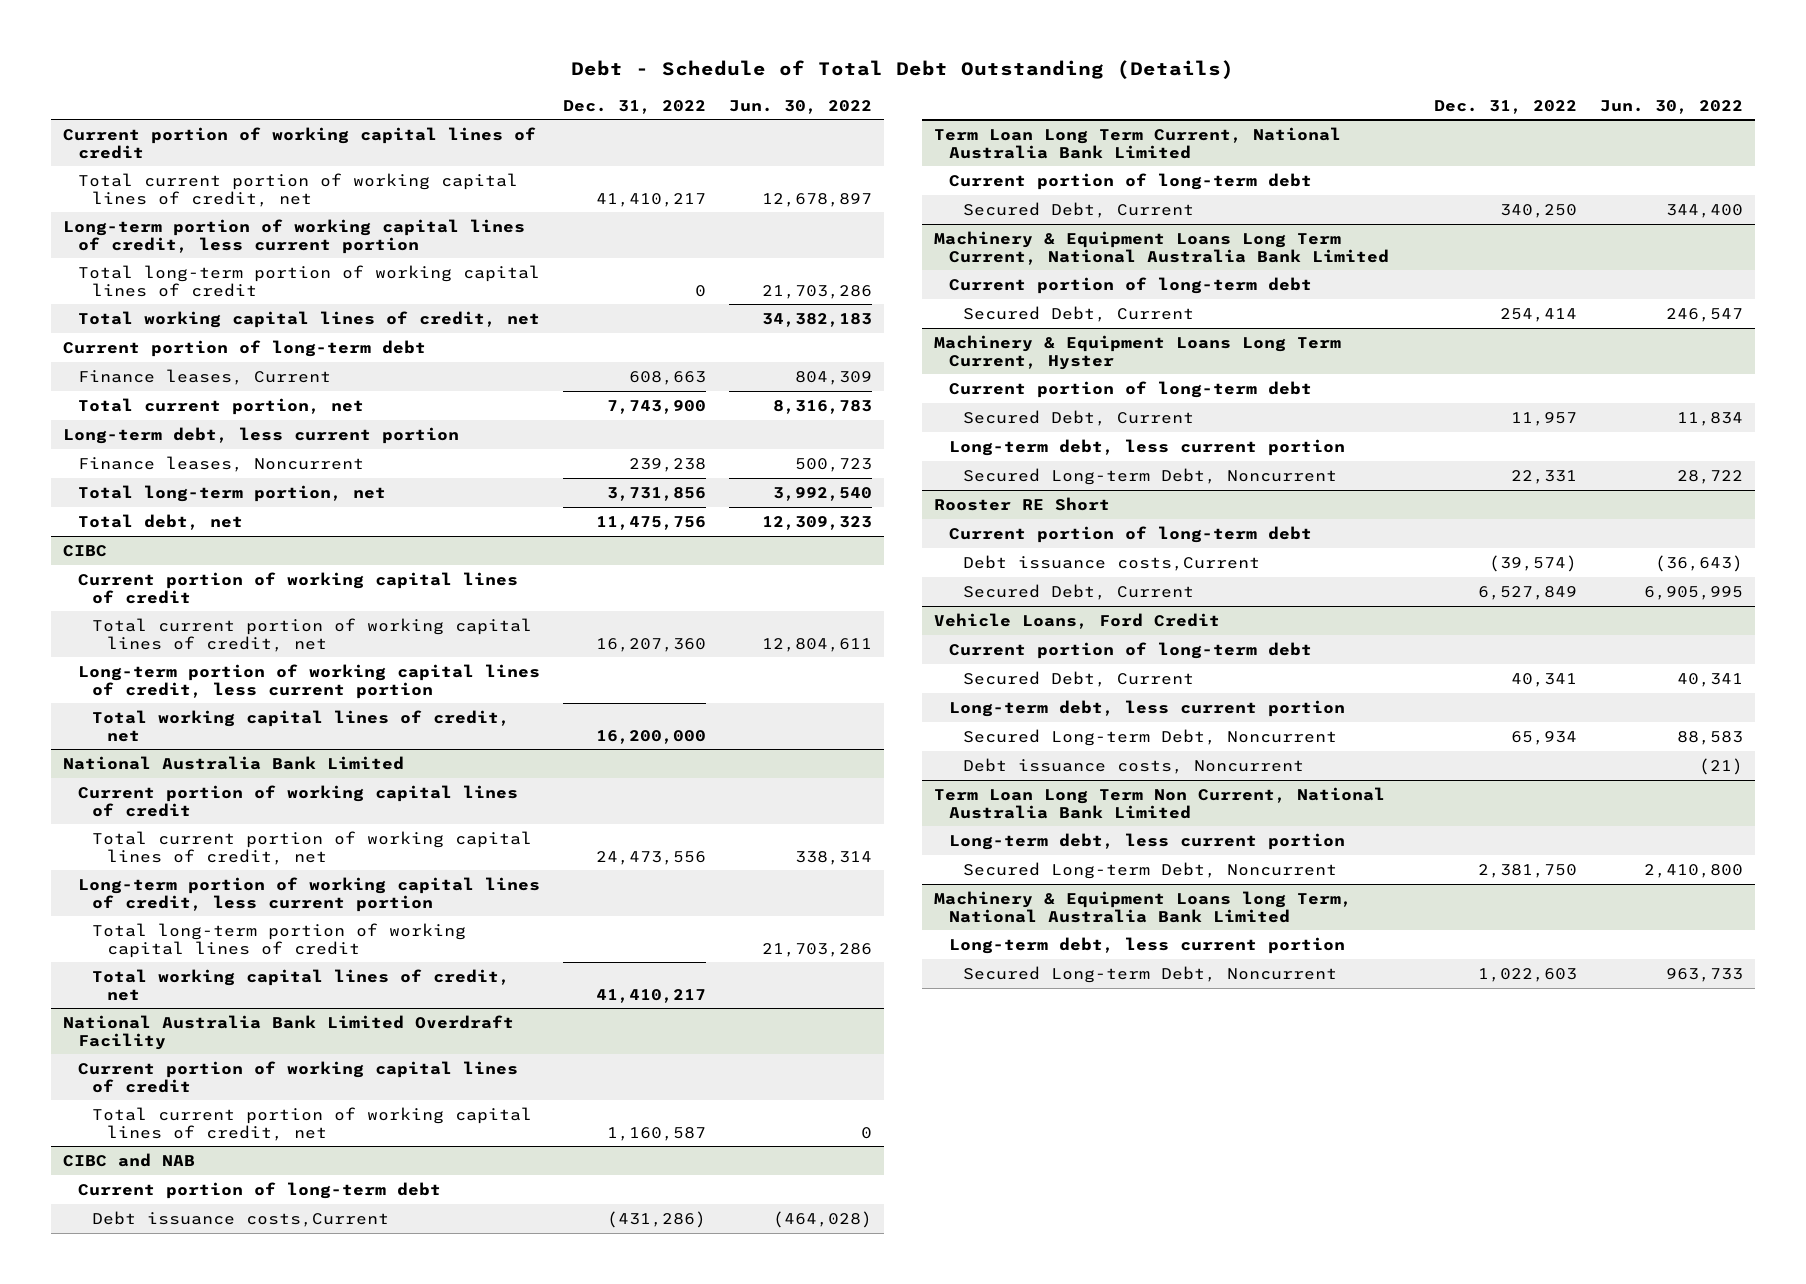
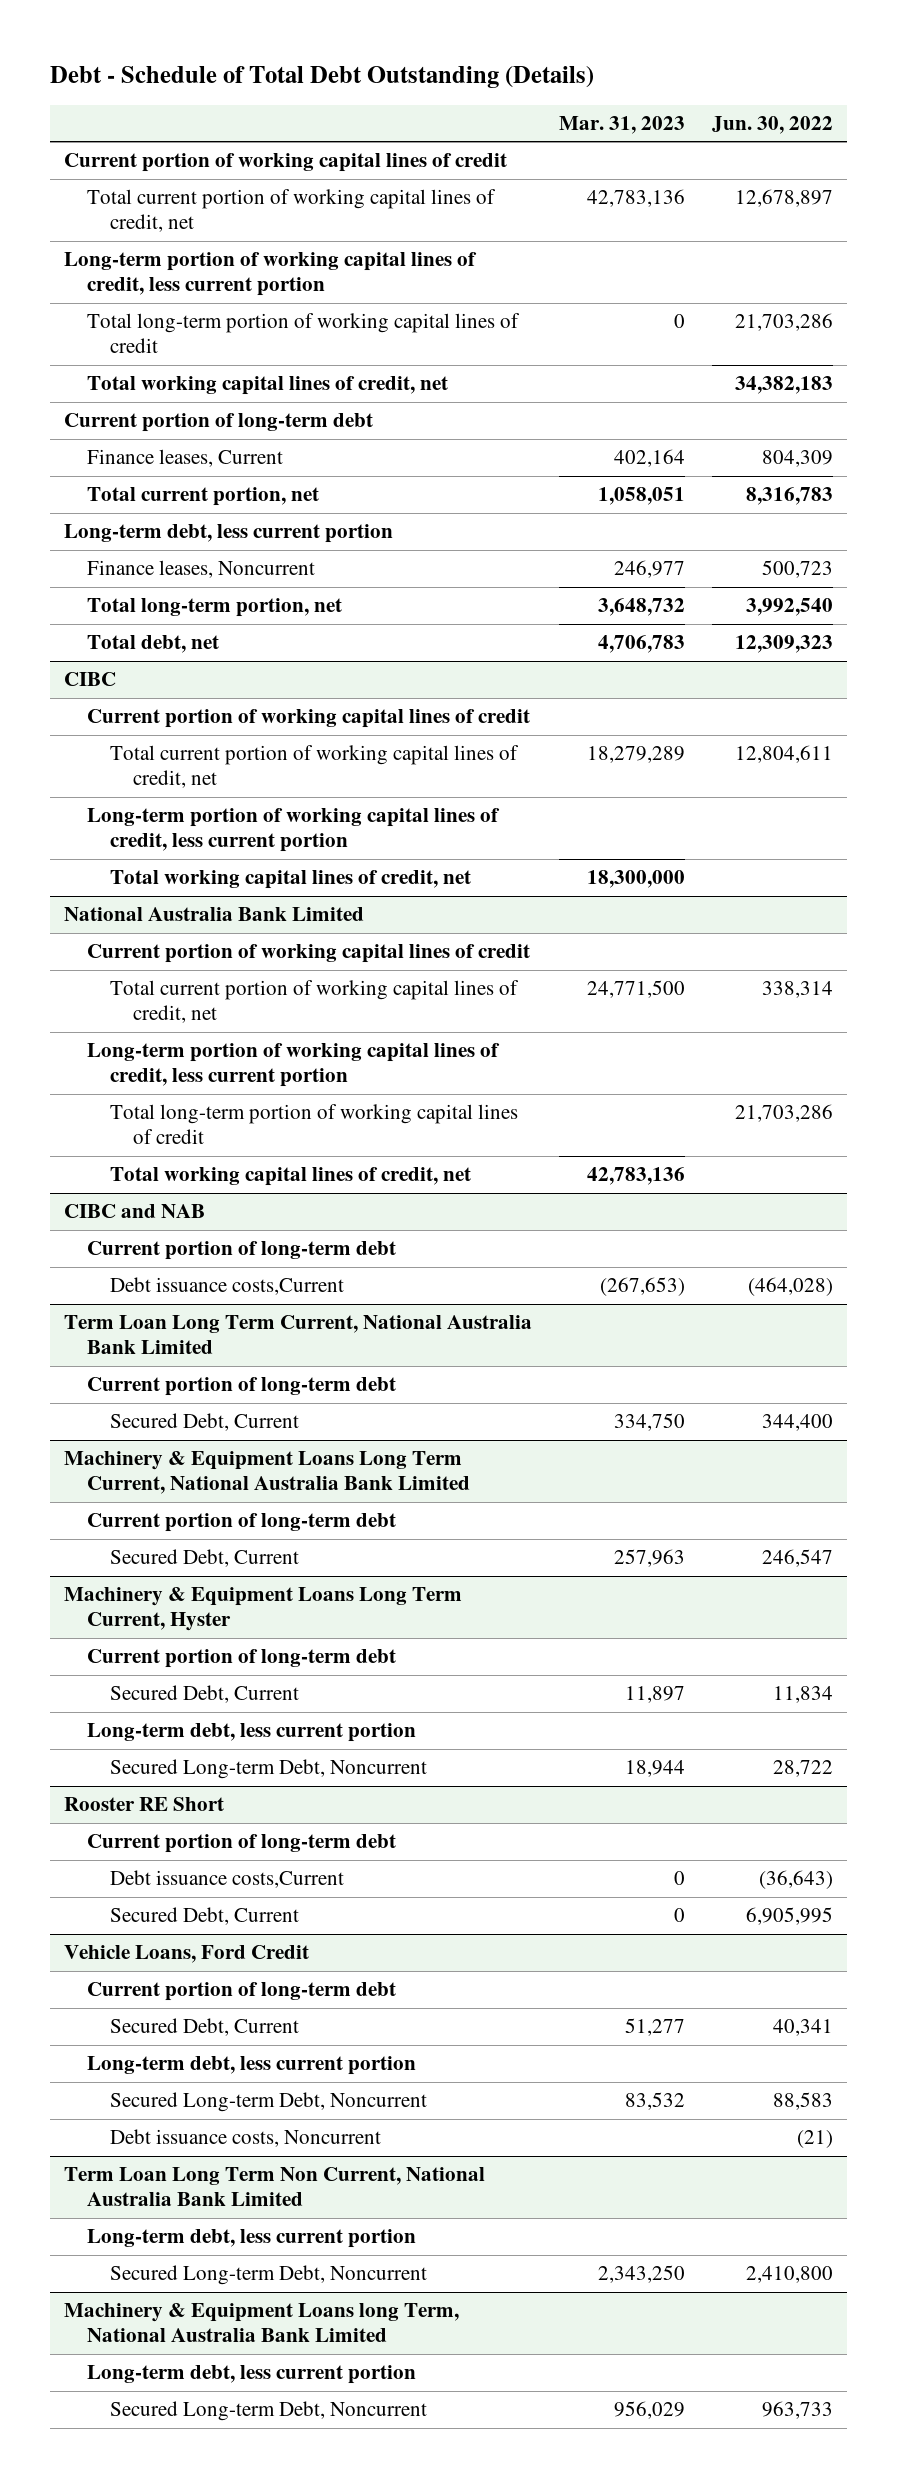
[562,99,706,114] Dec. 31, 2022 -> none
none -> [559,116,686,135] Mar. 31, 2023
[62,1014,514,1050] National Australia Bank Limited Overdraft Facility -> none
[77,1060,518,1093] Current portion of working capital lines of credit -> none
[92,1106,533,1141] Total current portion of working capital lines of credit, net -> none

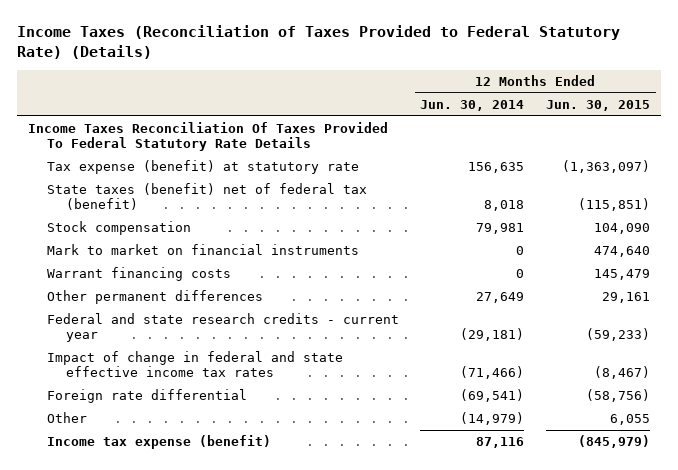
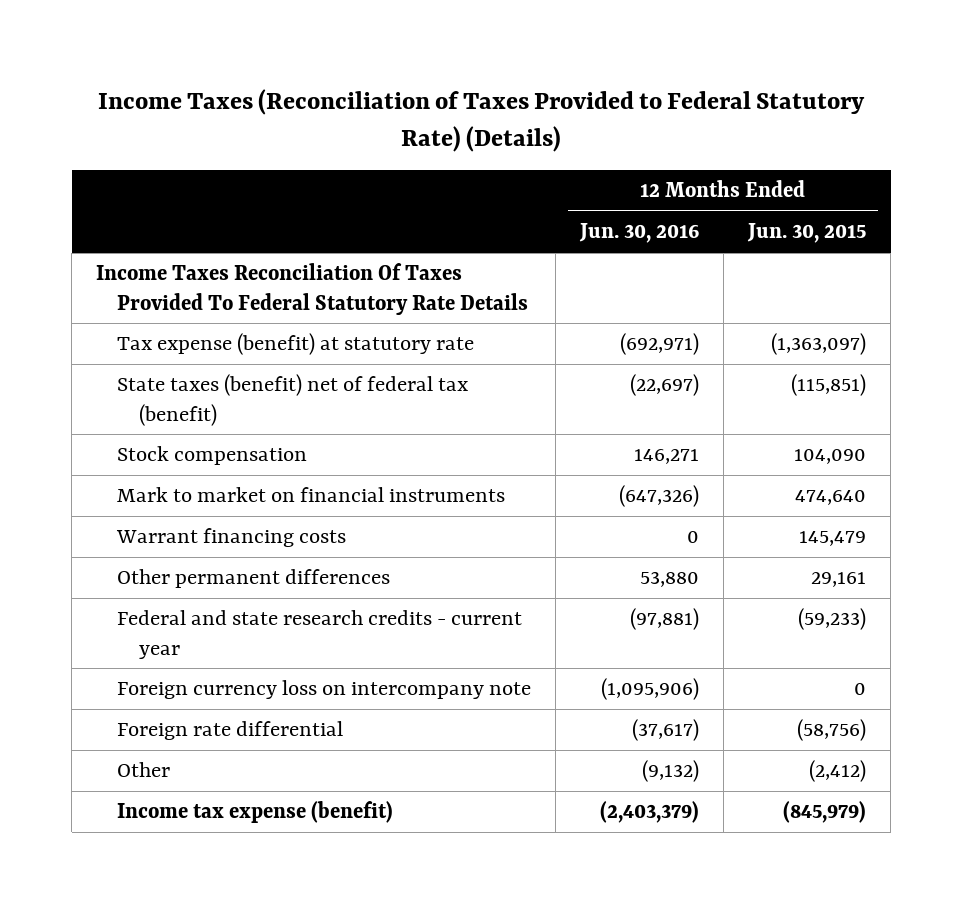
[420,99,525,111] Jun. 30, 2014 -> none
none -> [579,223,700,244] Jun. 30, 2016
[46,351,343,378] Impact of change in federal and state effective income tax rates -> none
none -> [117,680,532,700] Foreign currency loss on intercompany note
[610,414,651,426] 6,055 -> [809,760,867,783] (2,412)

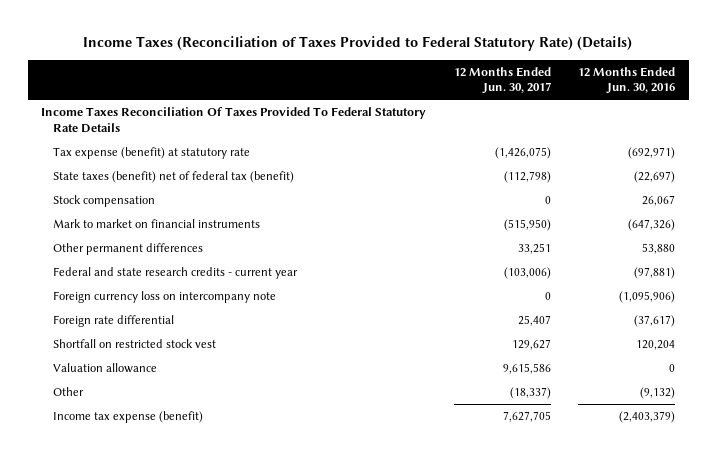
[747,223,867,244] Jun. 30, 2015 -> none
none -> [453,67,551,95] 12 Months Ended Jun. 30, 2017
[634,449,700,465] 146,271 -> [642,195,676,207] 26,067
[116,528,347,548] Warrant financing costs -> none
none -> [53,339,217,349] Shortfall on restricted stock vest
none -> [53,363,158,374] Valuation allowance

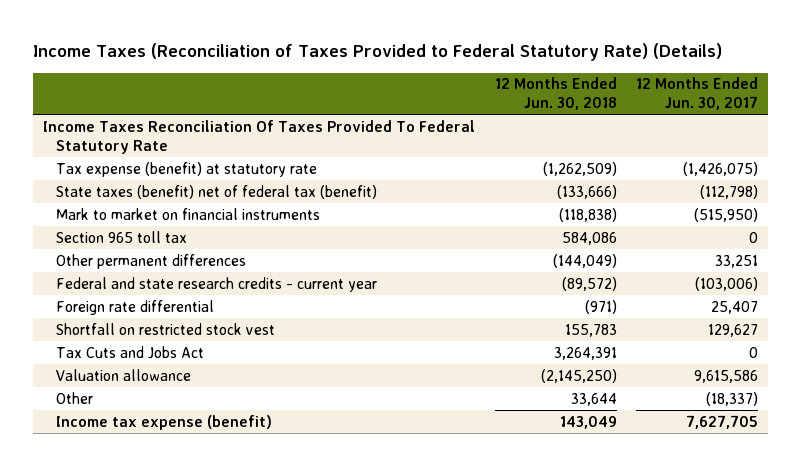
[578,67,676,95] 12 Months Ended Jun. 30, 2016 -> none
none -> [494,77,617,111] 12 Months Ended Jun. 30, 2018
[41,107,427,133] Income Taxes Reconciliation Of Taxes Provided To Federal Statutory Rate Details -> [42,119,475,154] Income Taxes Reconciliation Of Taxes Provided To Federal Statutory Rate
[53,195,156,208] Stock compensation -> none
none -> [55,230,187,243] Section 965 toll tax
[53,291,277,304] Foreign currency loss on intercompany note -> none
none -> [55,345,204,359] Tax Cuts and Jobs Act

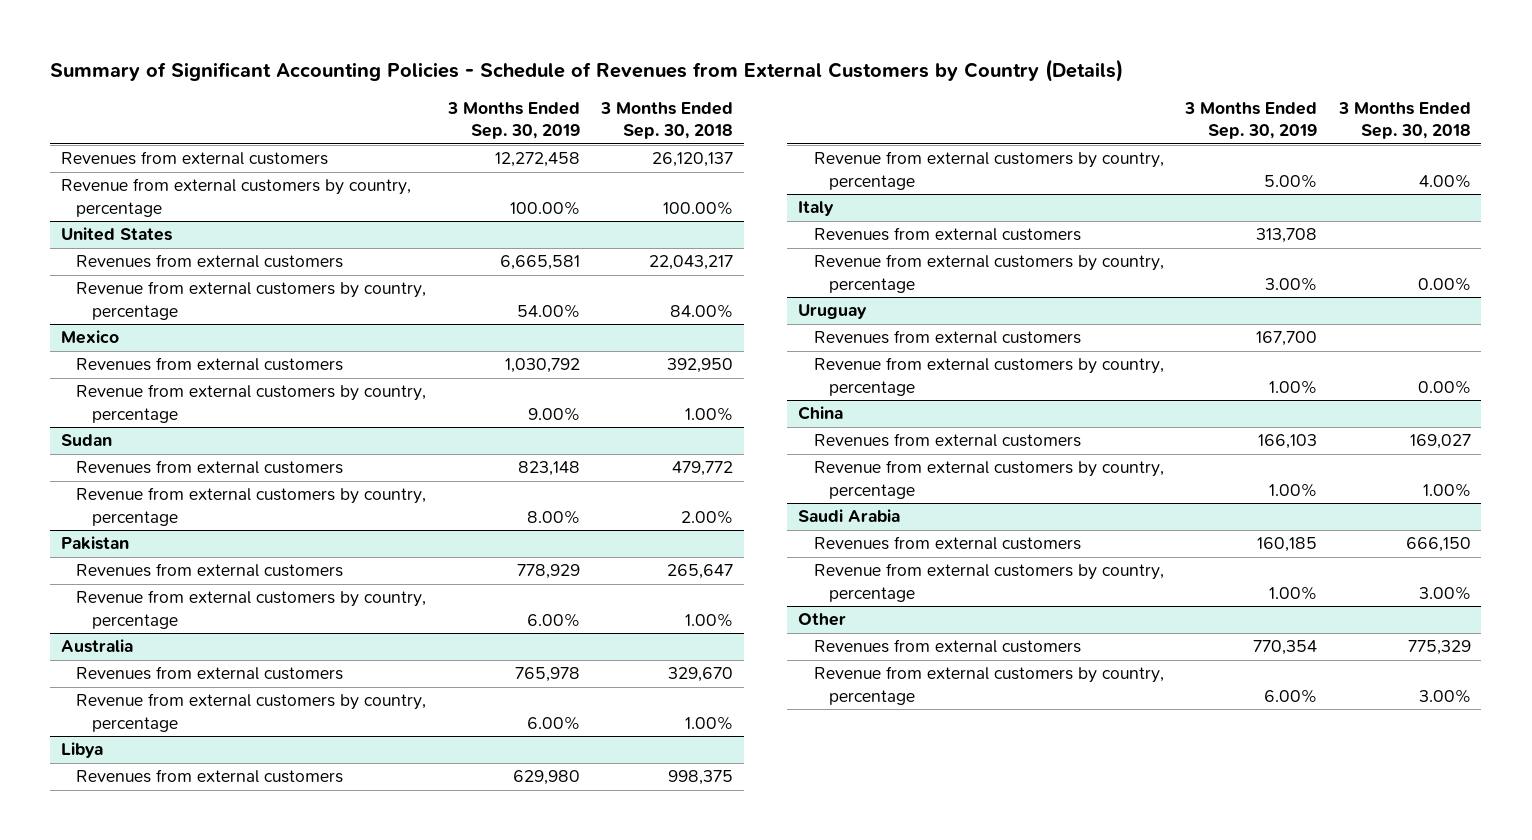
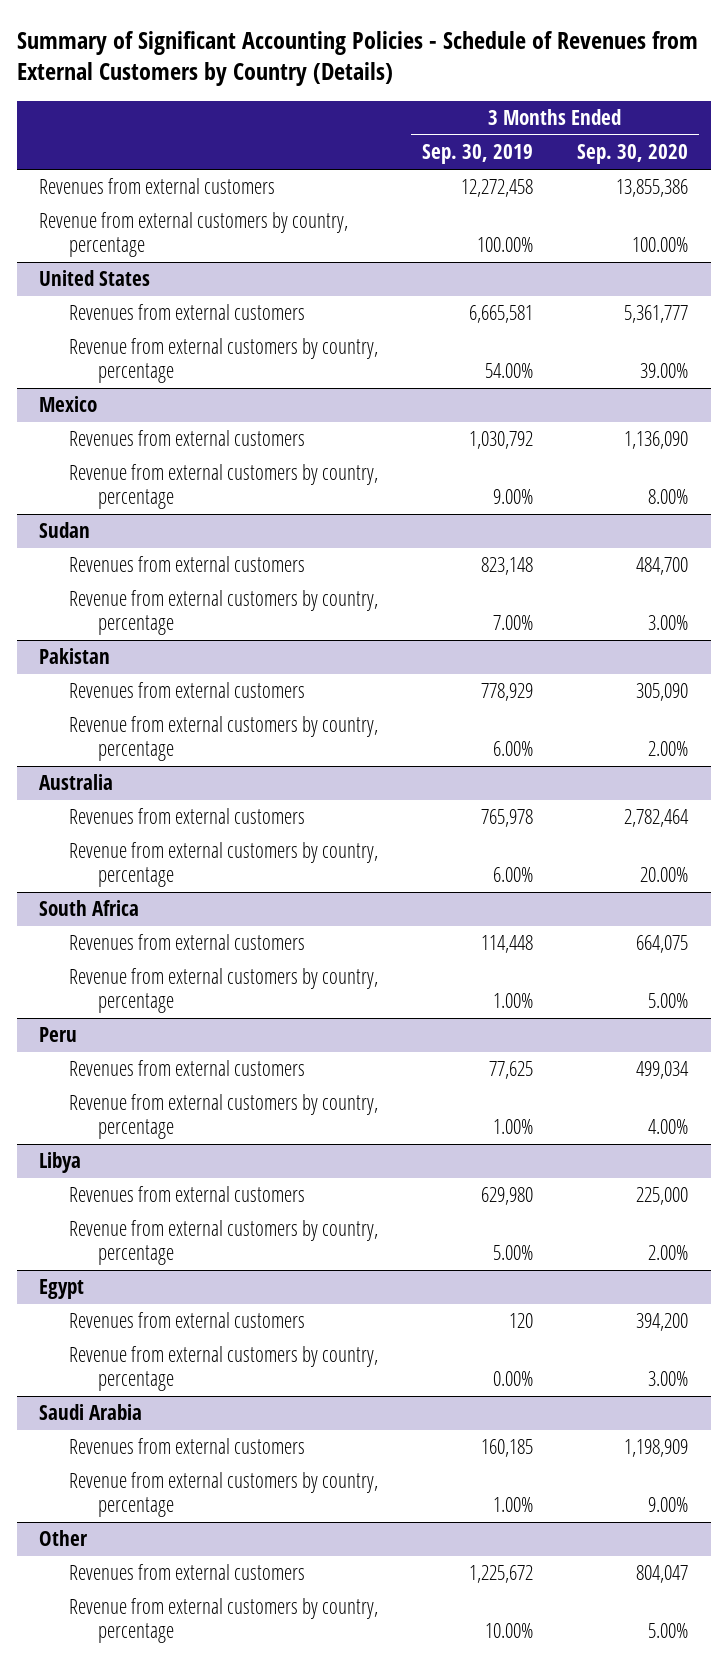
[600,101,734,140] 3 Months Ended Sep. 30, 2018 -> none
none -> [577,144,689,165] Sep. 30, 2020
[526,509,580,524] 8.00% -> [492,615,533,631] 7.00%
none -> [39,900,140,917] South Africa
none -> [68,934,305,951] Revenues from external customers
none -> [68,968,378,1014] Revenue from external customers by country, percentage
none -> [39,1027,78,1043] Peru
none -> [68,1060,305,1077] Revenues from external customers
none -> [68,1094,378,1140] Revenue from external customers by country, percentage
[798,201,835,217] Italy -> none
[798,304,868,320] Uruguay -> none
[813,330,1081,345] Revenues from external customers -> none
[813,357,1164,396] Revenue from external customers by country, percentage -> none
[798,406,844,421] China -> none
[813,433,1081,448] Revenues from external customers -> none
[813,460,1164,499] Revenue from external customers by country, percentage -> none
none -> [39,1279,85,1300] Egypt
[1256,228,1318,244] 313,708 -> [508,1313,533,1329] 120
[1265,276,1318,291] 3.00% -> [492,1371,533,1387] 0.00%
[1253,640,1318,656] 770,354 -> [468,1565,533,1584] 1,225,672
[1264,688,1318,703] 6.00% -> [484,1623,533,1639] 10.00%

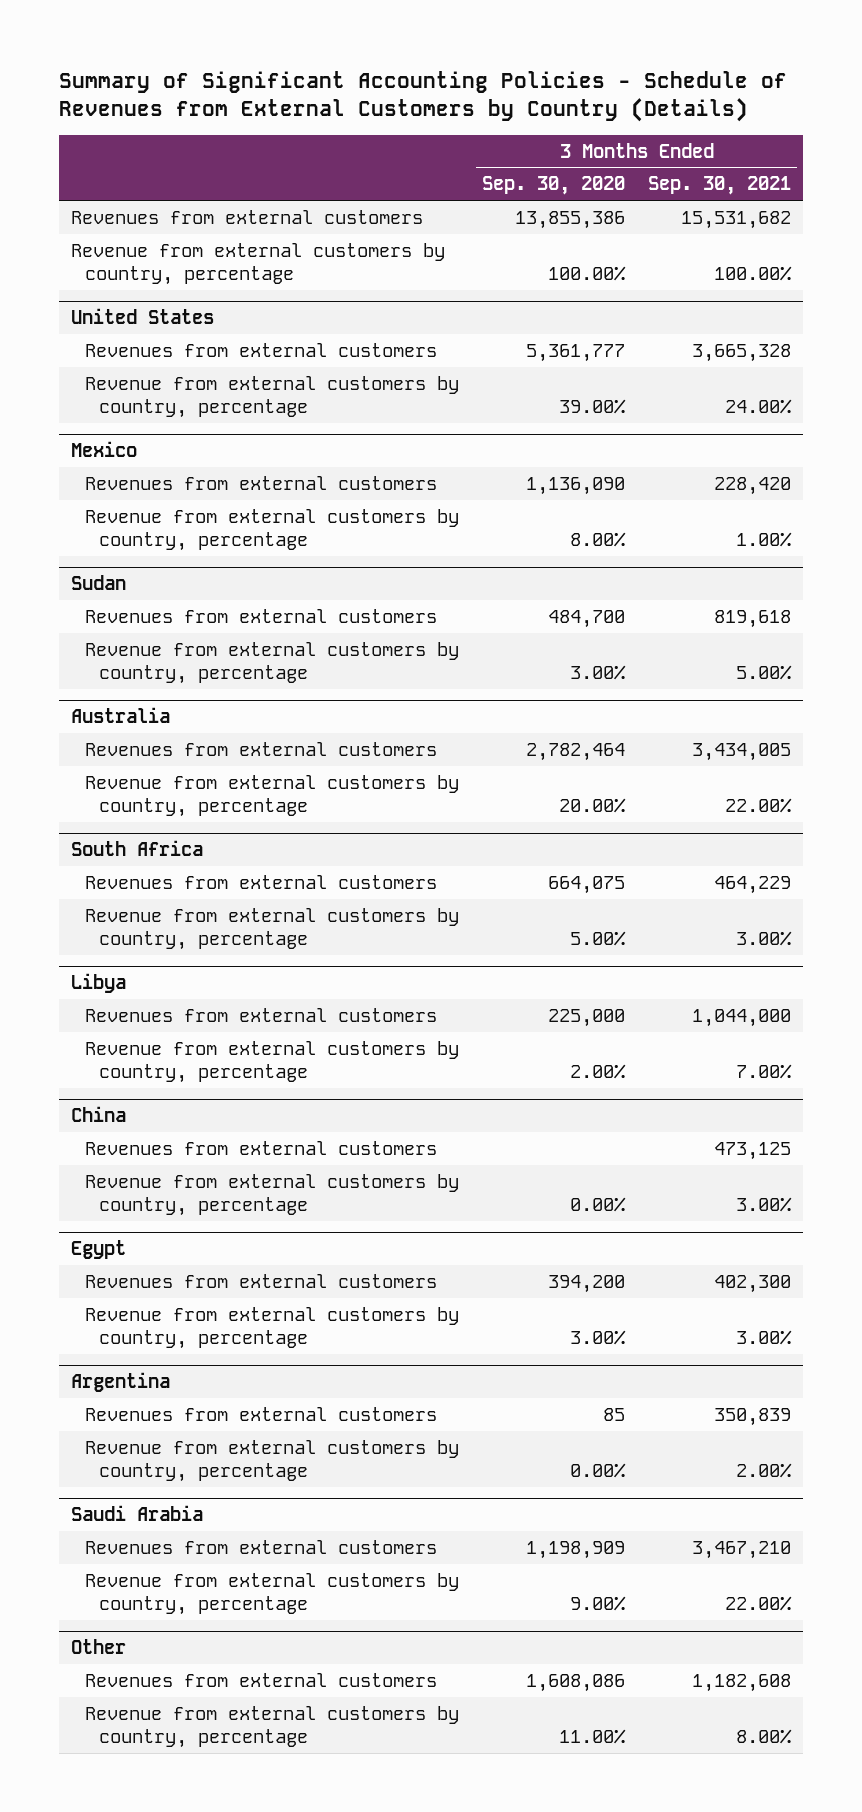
[421,144,533,165] Sep. 30, 2019 -> none
none -> [648,176,792,196] Sep. 30, 2021
[39,648,111,665] Pakistan -> none
[68,682,305,699] Revenues from external customers -> none
[68,716,378,762] Revenue from external customers by country, percentage -> none
[39,1027,78,1043] Peru -> none
[68,1060,305,1077] Revenues from external customers -> none
[68,1094,378,1140] Revenue from external customers by country, percentage -> none
none -> [71,1106,127,1123] China
none -> [84,1140,437,1155] Revenues from external customers
none -> [84,1173,459,1216] Revenue from external customers by country, percentage
none -> [71,1372,171,1393] Argentina
none -> [84,1406,437,1421] Revenues from external customers
none -> [84,1439,459,1482] Revenue from external customers by country, percentage
[636,1565,689,1584] 804,047 -> [526,1673,626,1692] 1,608,086
[648,1623,689,1639] 5.00% -> [559,1728,627,1744] 11.00%

